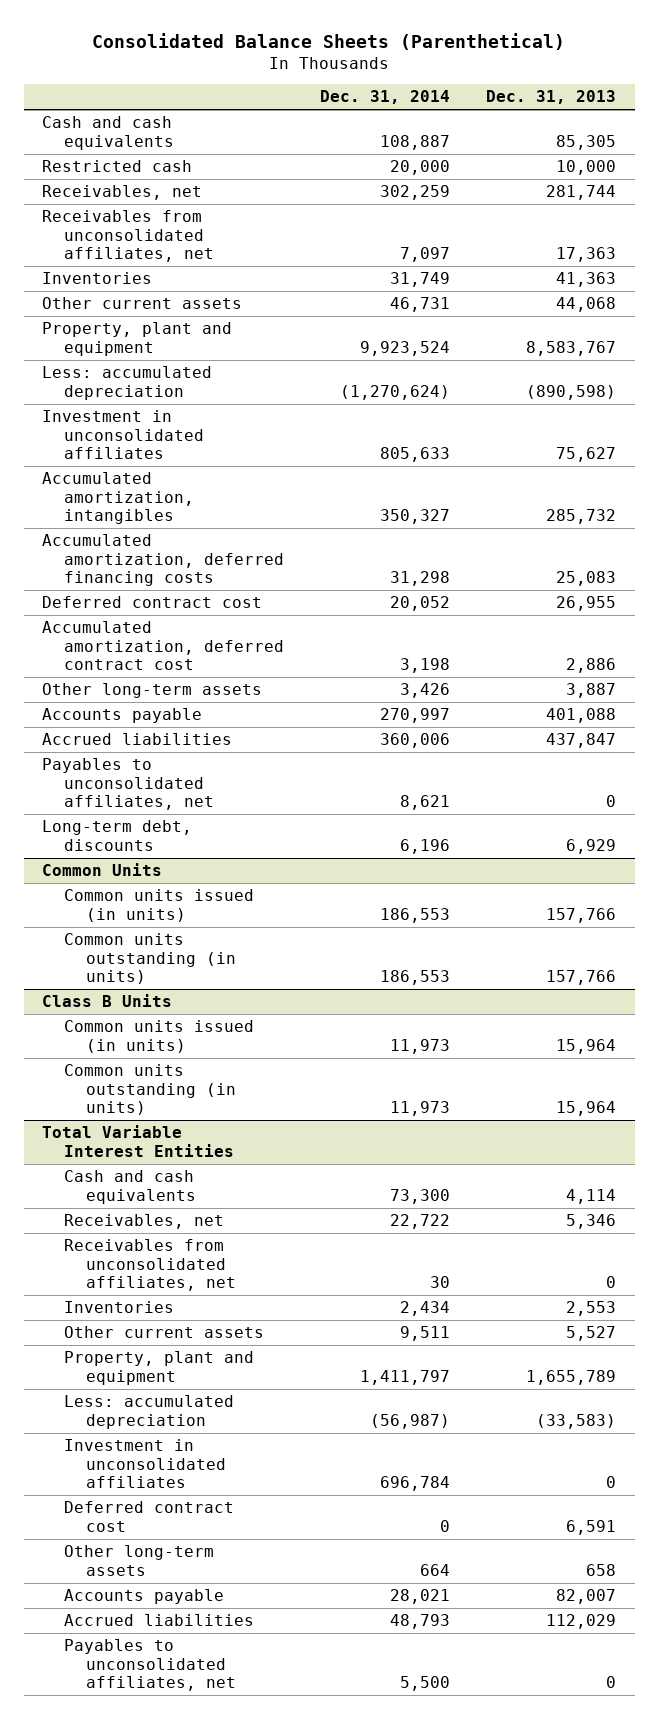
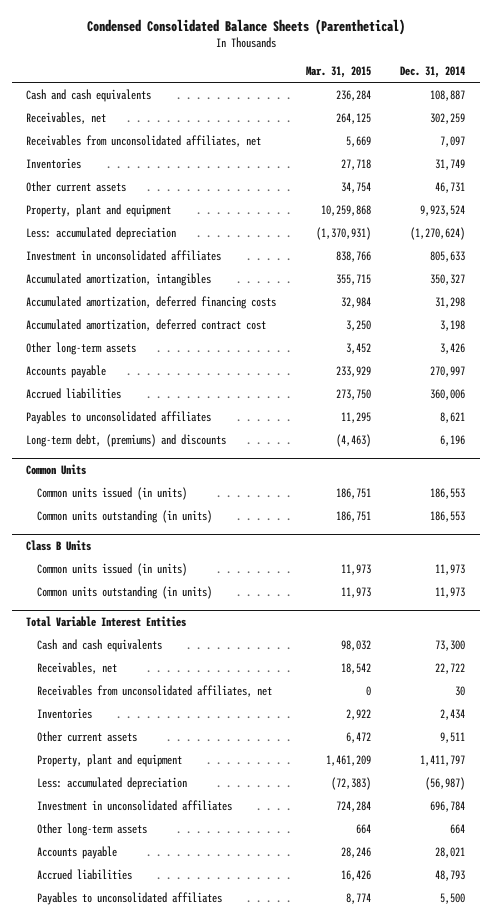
[92,32,566,50] Consolidated Balance Sheets (Parenthetical) -> [86,18,405,35] Condensed Consolidated Balance Sheets (Parenthetical)
[486,90,617,105] Dec. 31, 2013 -> none
none -> [305,66,371,79] Mar. 31, 2015
[41,160,192,173] Restricted cash -> none
[41,596,262,609] Deferred contract cost -> none
[41,758,214,811] Payables to unconsolidated affiliates, net -> [26,410,212,424] Payables to unconsolidated affiliates
[41,820,192,851] Long-term debt, discounts -> [26,433,227,447] Long-term debt, (premiums) and discounts
[63,1501,234,1532] Deferred contract cost -> none
[63,1639,236,1692] Payables to unconsolidated affiliates, net -> [37,891,223,905] Payables to unconsolidated affiliates

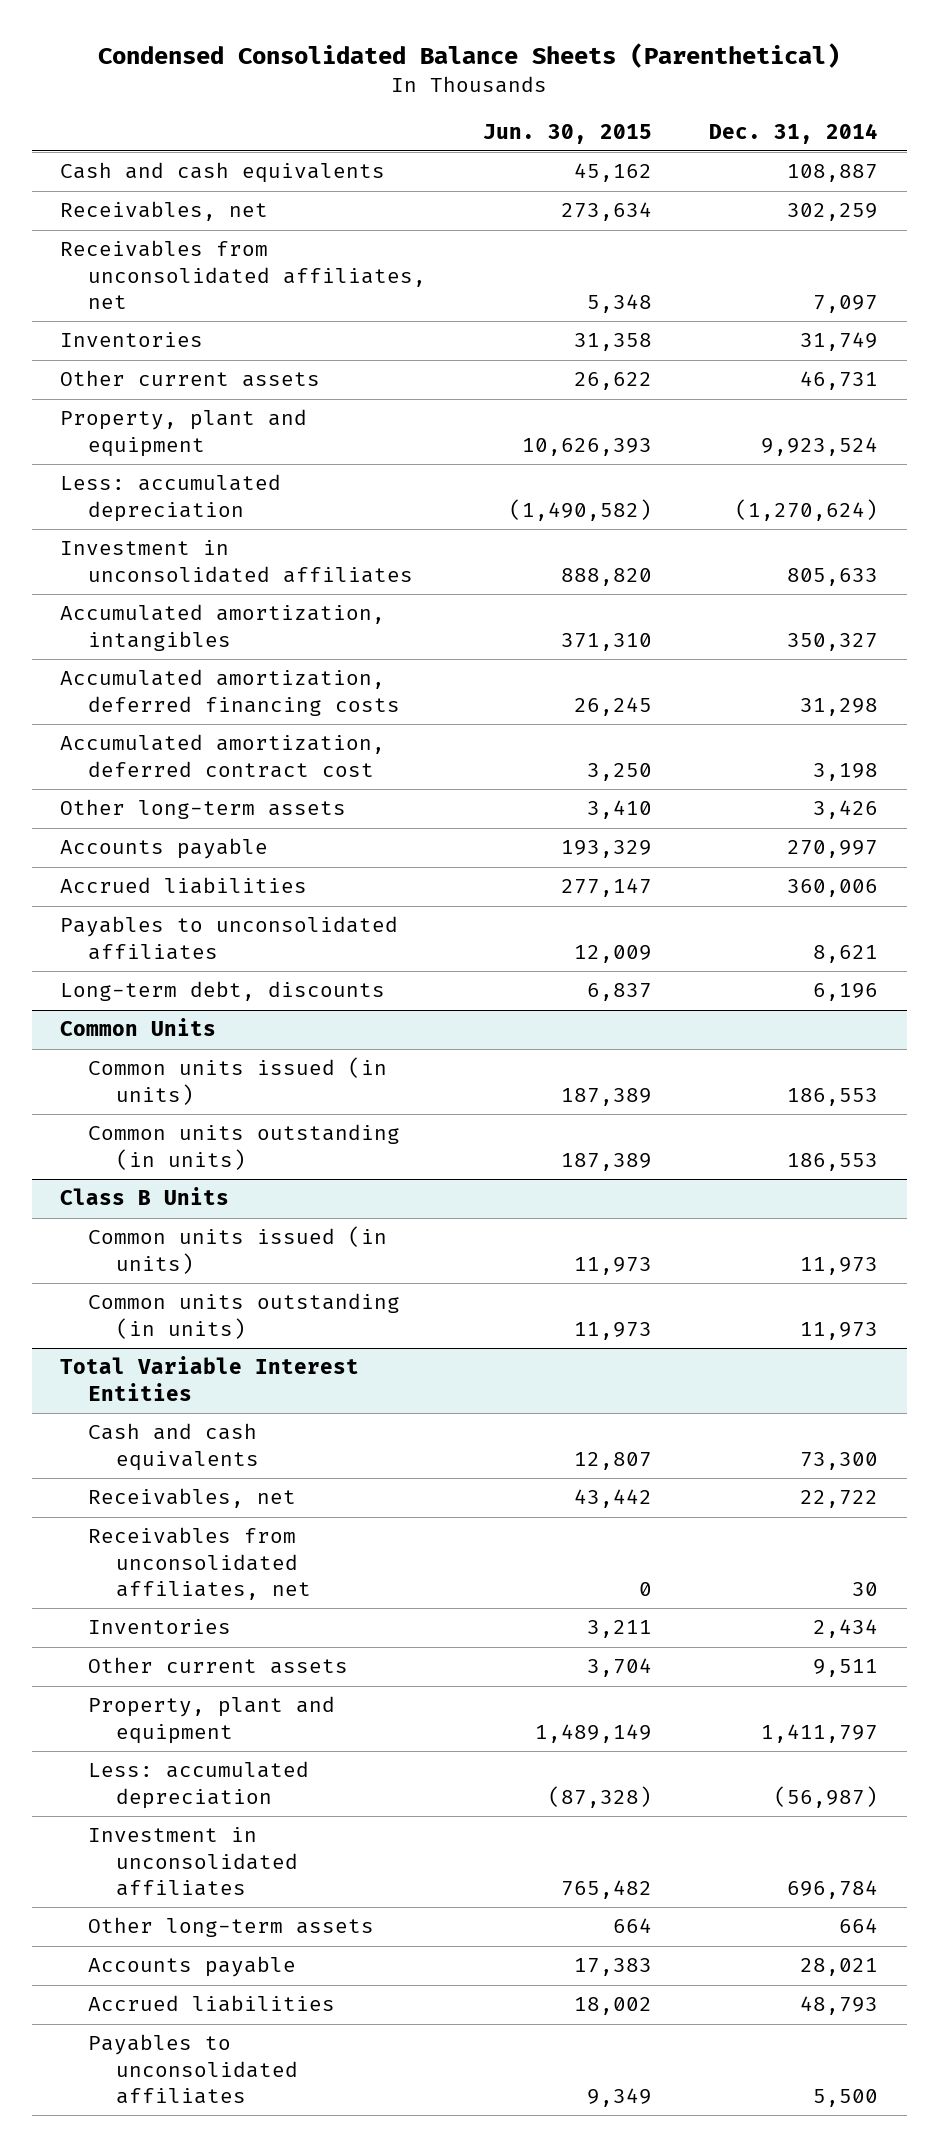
[305,66,371,79] Mar. 31, 2015 -> none
none -> [483,123,653,144] Jun. 30, 2015
[26,433,227,447] Long-term debt, (premiums) and discounts -> [60,981,386,1002] Long-term debt, discounts

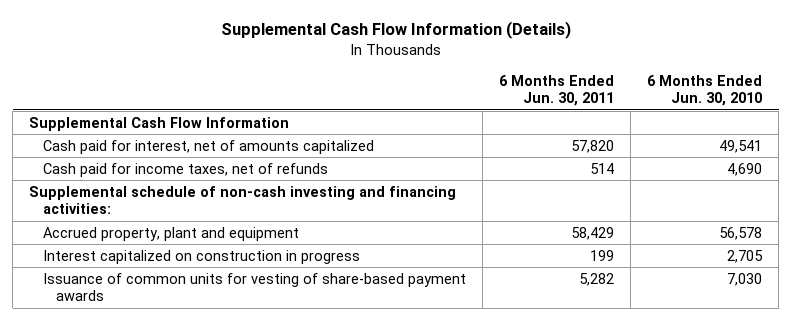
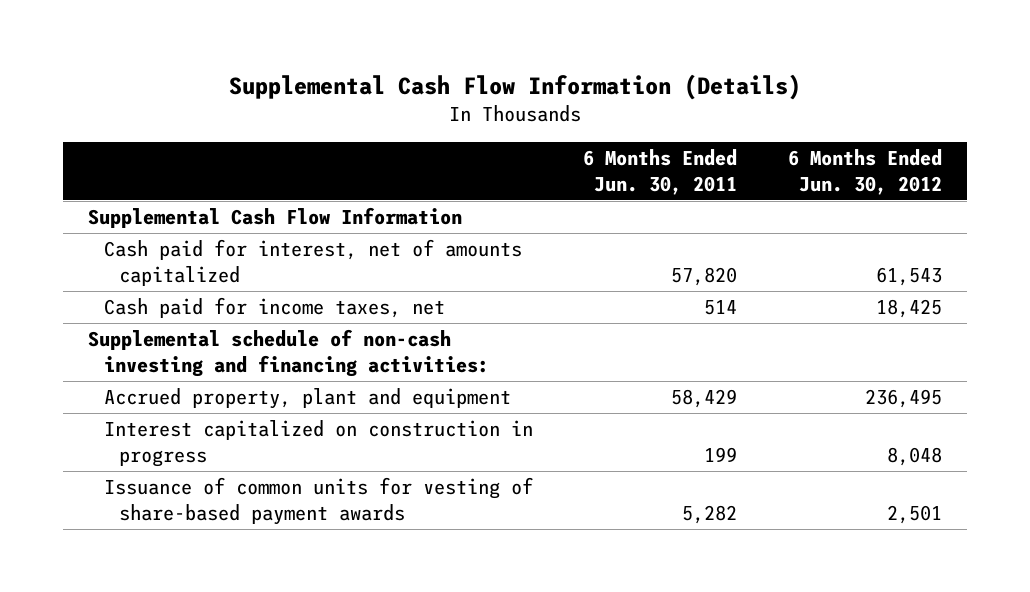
[646,74,762,107] 6 Months Ended Jun. 30, 2010 -> none
none -> [787,148,942,195] 6 Months Ended Jun. 30, 2012
[42,162,328,177] Cash paid for income taxes, net of refunds -> [103,297,445,319] Cash paid for income taxes, net

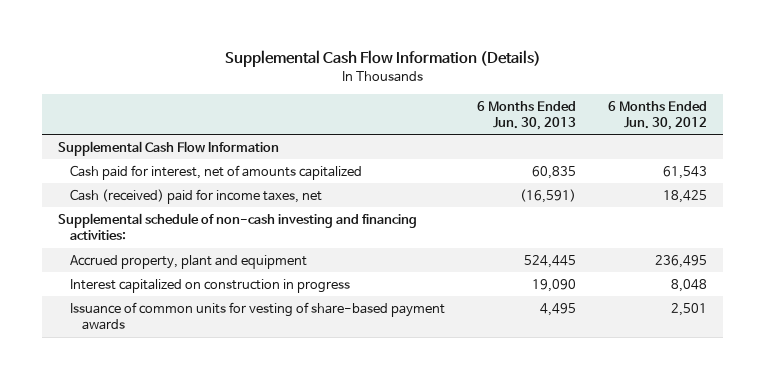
[583,148,738,195] 6 Months Ended Jun. 30, 2011 -> none
none -> [477,100,577,131] 6 Months Ended Jun. 30, 2013
[103,297,445,319] Cash paid for income taxes, net -> [70,188,323,204] Cash (received) paid for income taxes, net

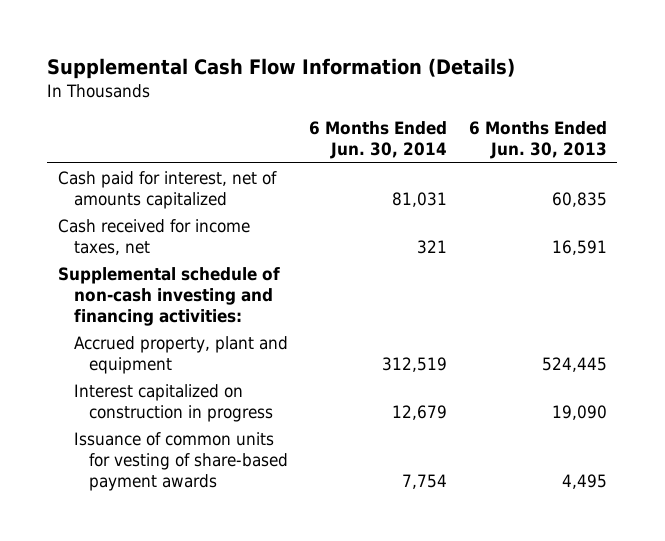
[608,100,708,131] 6 Months Ended Jun. 30, 2012 -> none
none -> [309,121,448,160] 6 Months Ended Jun. 30, 2014
[58,140,280,156] Supplemental Cash Flow Information -> none
[70,188,323,204] Cash (received) paid for income taxes, net -> [57,218,250,255] Cash received for income taxes, net
[520,188,577,203] (16,591) -> [551,239,607,255] 16,591

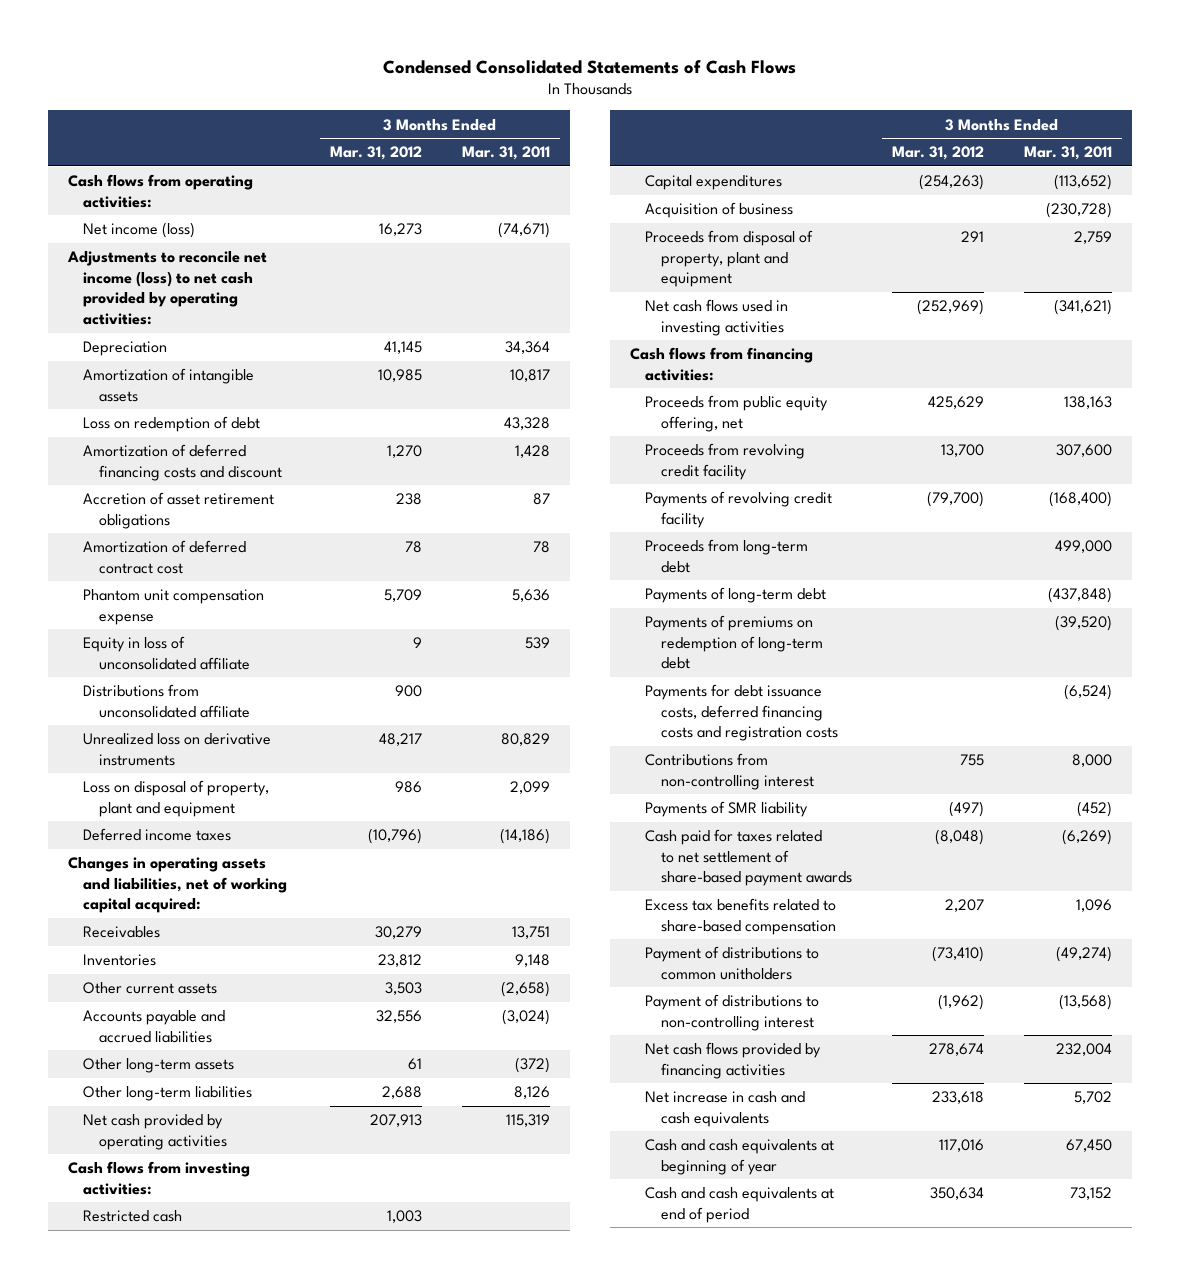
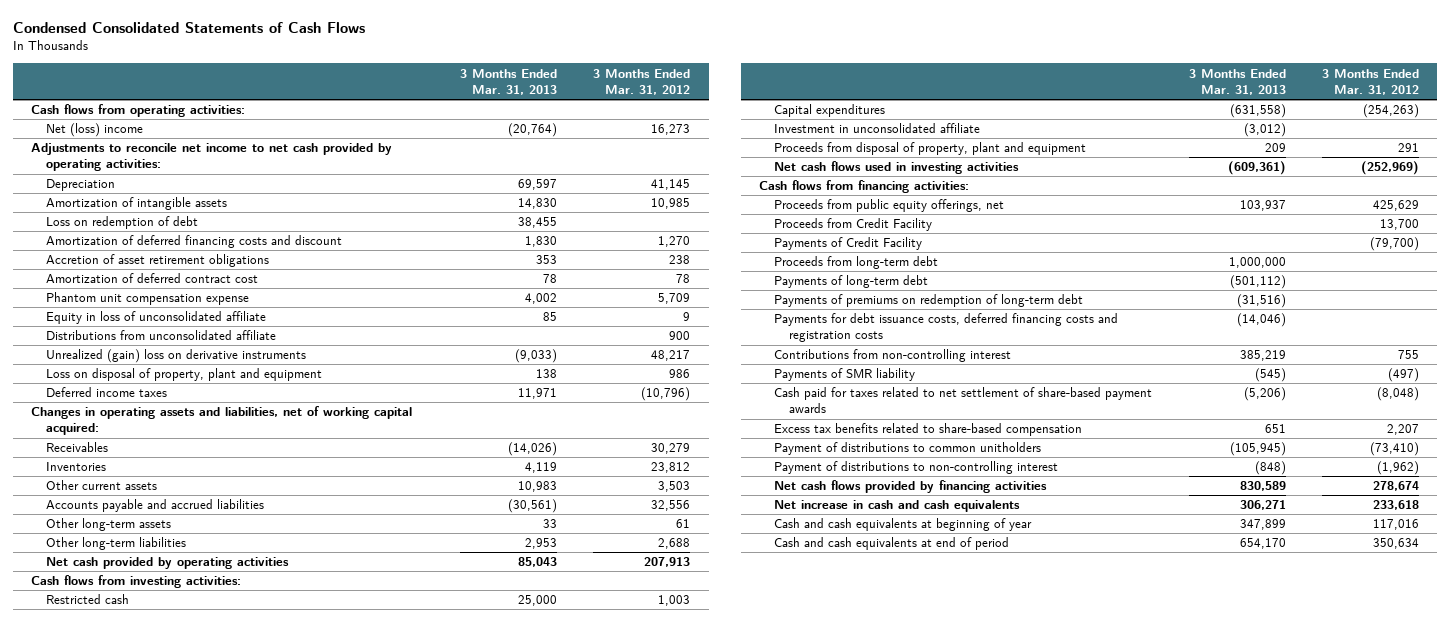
[461,146,550,161] Mar. 31, 2011 -> none
none -> [460,68,558,95] 3 Months Ended Mar. 31, 2013
[83,222,196,239] Net income (loss) -> [45,123,143,138] Net (loss) income
[66,251,267,326] Adjustments to reconcile net income (loss) to net cash provided by operating activities: -> [30,143,392,172] Adjustments to reconcile net income to net cash provided by operating activities:
[83,733,272,766] Unrealized loss on derivative instruments -> [45,349,306,364] Unrealized (gain) loss on derivative instruments
[645,202,794,219] Acquisition of business -> none
none -> [774,123,981,134] Investment in unconsolidated affiliate
[645,395,829,432] Proceeds from public equity offering, net -> [774,199,1005,213] Proceeds from public equity offerings, net
[645,443,806,480] Proceeds from revolving credit facility -> [774,218,933,232] Proceeds from Credit Facility
[645,491,833,528] Payments of revolving credit facility -> [774,237,923,251] Payments of Credit Facility

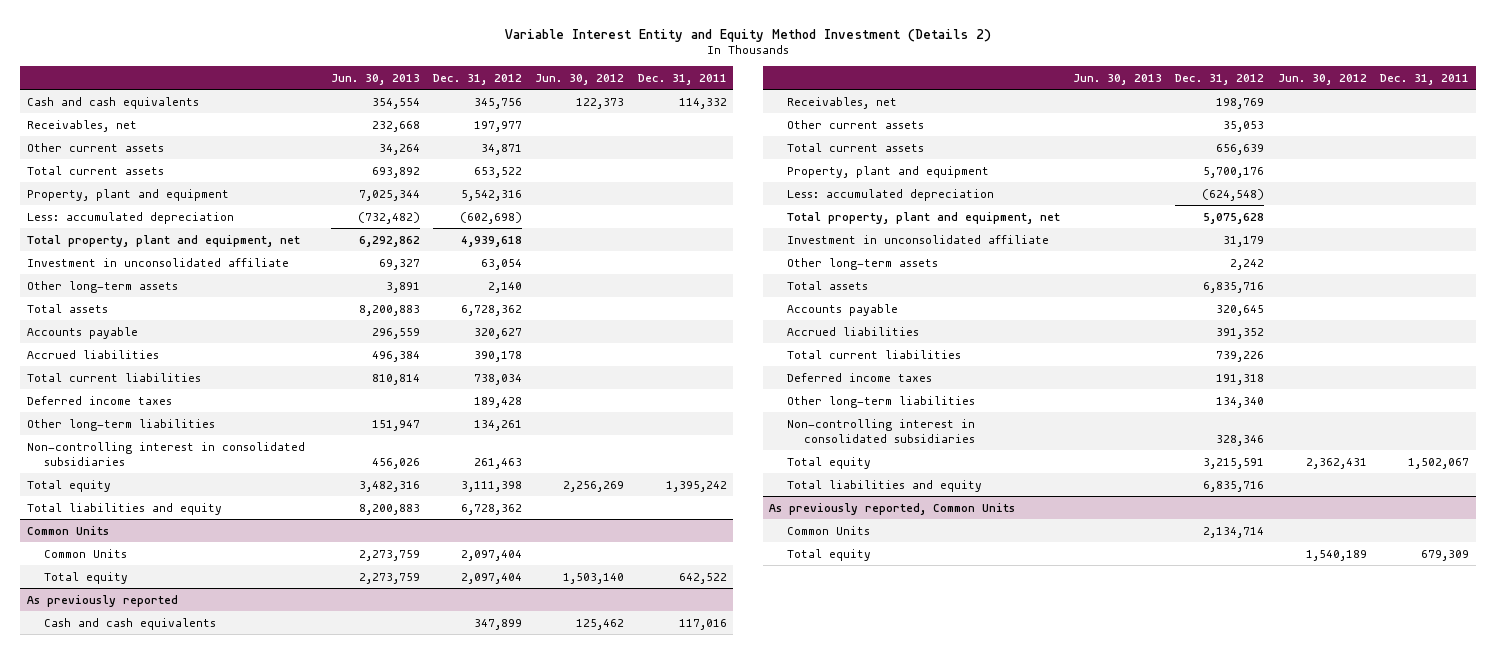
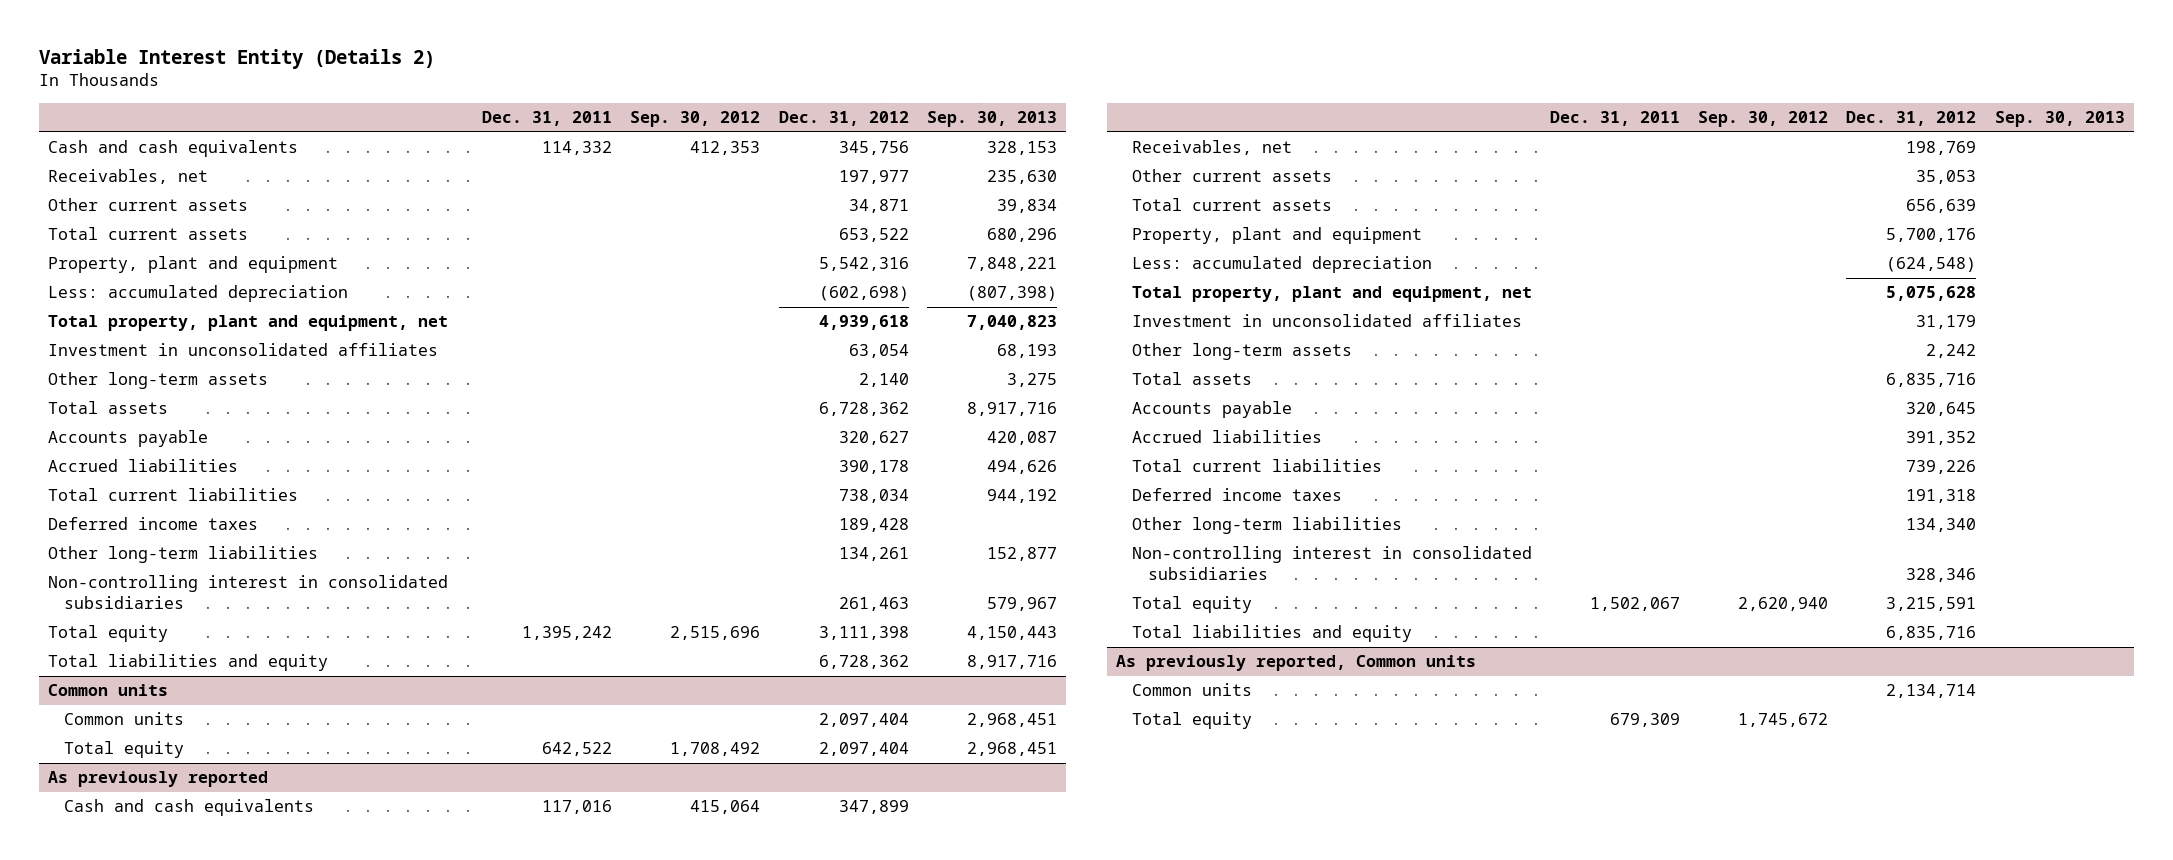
[505,28,992,42] Variable Interest Entity and Equity Method Investment (Details 2) -> [38,49,435,70] Variable Interest Entity (Details 2)
[330,73,420,85] Jun. 30, 2013 -> none
[535,73,625,85] Jun. 30, 2012 -> none
none -> [630,111,761,128] Sep. 30, 2012
none -> [926,111,1057,128] Sep. 30, 2013
[26,257,289,267] Investment in unconsolidated affiliate -> [48,343,439,357] Investment in unconsolidated affiliates
[26,525,109,535] Common Units -> [48,684,169,697] Common units
[44,548,128,558] Common Units -> [64,712,185,726] Common units
[786,234,1049,244] Investment in unconsolidated affiliate -> [1131,314,1522,328] Investment in unconsolidated affiliates
[769,502,1016,515] As previously reported, Common Units -> [1115,655,1476,672] As previously reported, Common units
[786,525,870,535] Common Units -> [1131,683,1252,697] Common units

